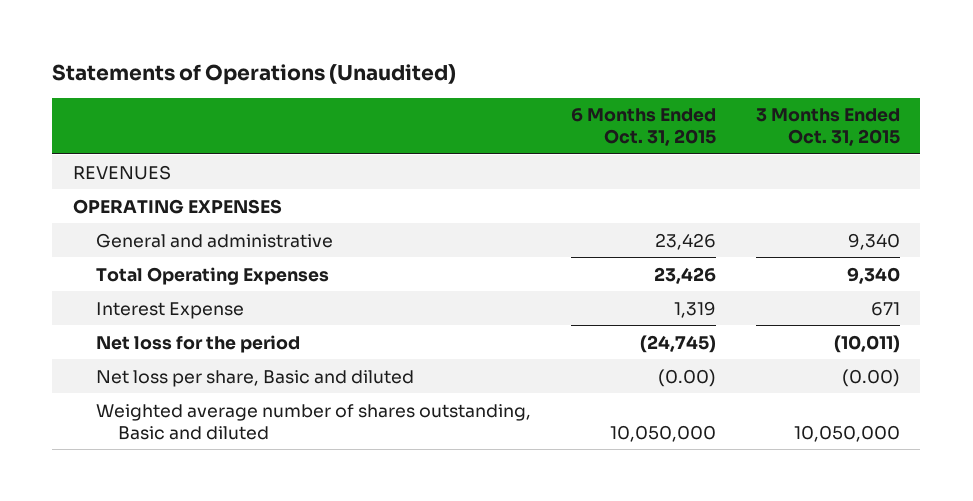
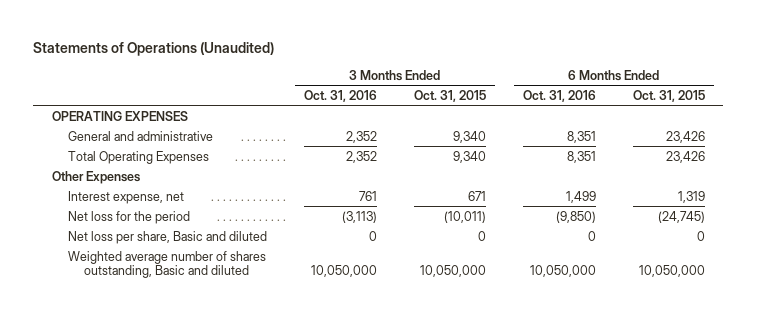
none -> [304,89,378,102] Oct. 31, 2016
none -> [522,89,596,102] Oct. 31, 2016
[72,164,171,180] REVENUES -> none
none -> [51,170,140,184] Other Expenses
[95,301,244,319] Interest Expense -> [68,190,185,204] Interest expense, net
[657,368,716,387] (0.00) -> [696,230,705,241] 0
[842,368,901,387] (0.00) -> [477,230,486,241] 0

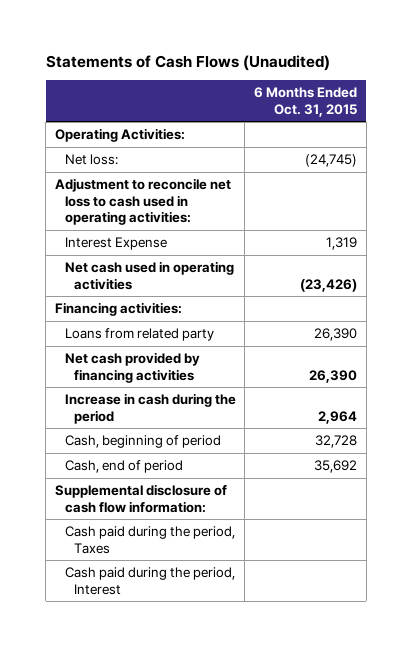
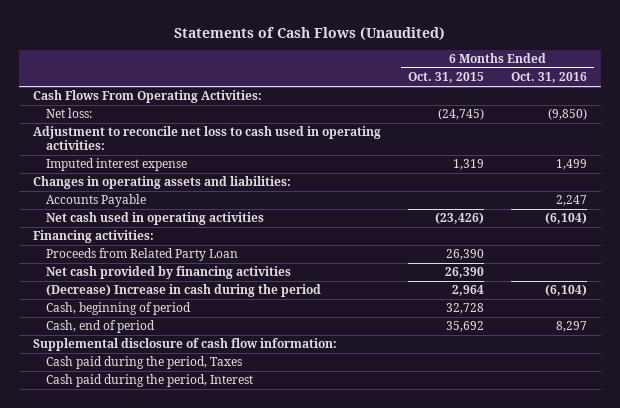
none -> [511,72,588,84] Oct. 31, 2016
[55,128,186,143] Operating Activities: -> [32,90,262,104] Cash Flows From Operating Activities:
[64,237,167,251] Interest Expense -> [45,158,187,172] Imputed interest expense
none -> [32,176,291,190] Changes in operating assets and liabilities:
none -> [45,194,146,208] Accounts Payable
[64,328,214,342] Loans from related party -> [45,248,238,262] Proceeds from Related Party Loan
[64,393,236,424] Increase in cash during the period -> [45,284,321,298] (Decrease) Increase in cash during the period

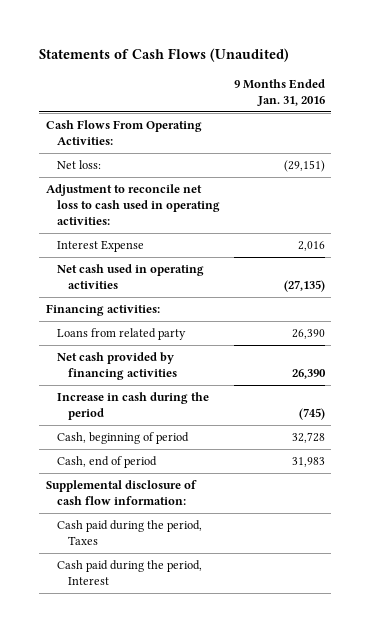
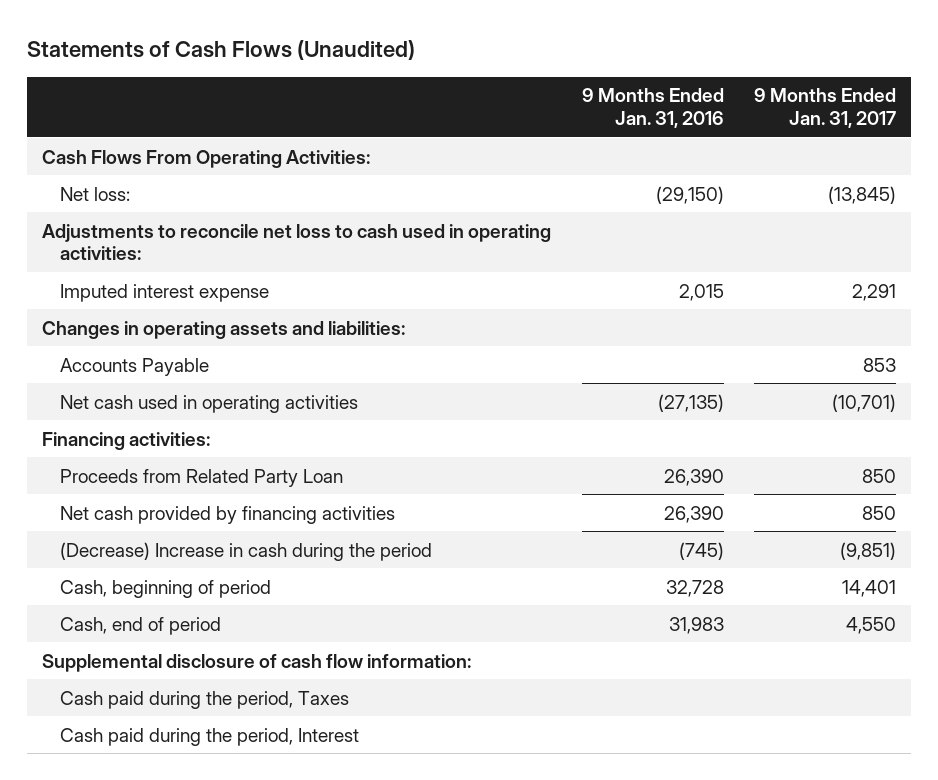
none -> [753,88,896,128] 9 Months Ended Jan. 31, 2017
[283,160,325,173] (29,151) -> [655,185,724,204] (29,150)
[45,184,220,226] Adjustment to reconcile net loss to cash used in operating activities: -> [42,223,552,261] Adjustments to reconcile net loss to cash used in operating activities:
[56,240,144,253] Interest Expense -> [59,283,269,302] Imputed interest expense
[297,241,325,252] 2,016 -> [678,283,724,301] 2,015
none -> [42,320,406,339] Changes in operating assets and liabilities:
none -> [59,357,209,376] Accounts Payable
[56,328,186,341] Loans from related party -> [59,468,343,487] Proceeds from Related Party Loan
[56,392,209,421] Increase in cash during the period -> [59,541,432,561] (Decrease) Increase in cash during the period

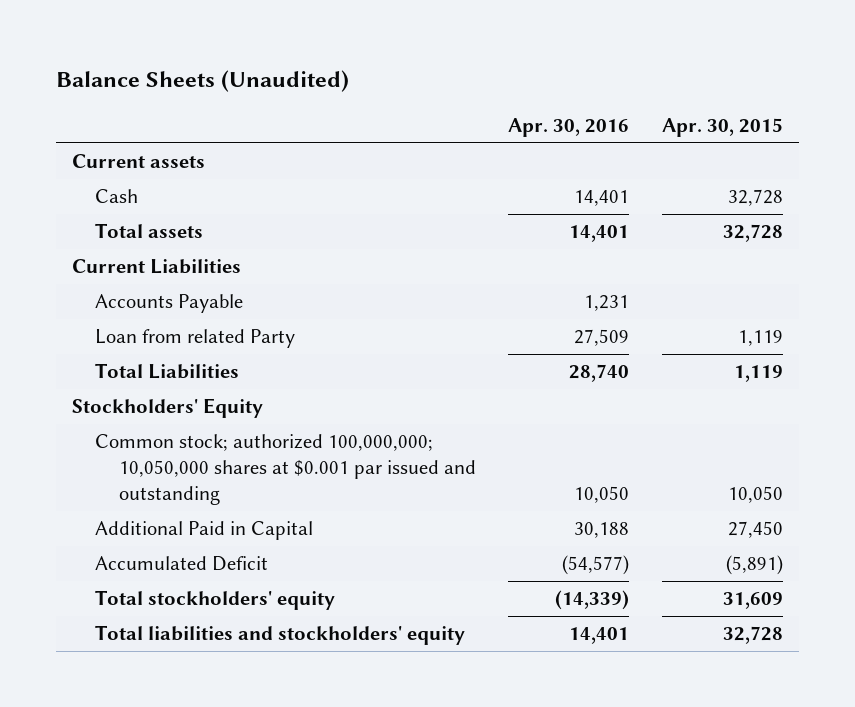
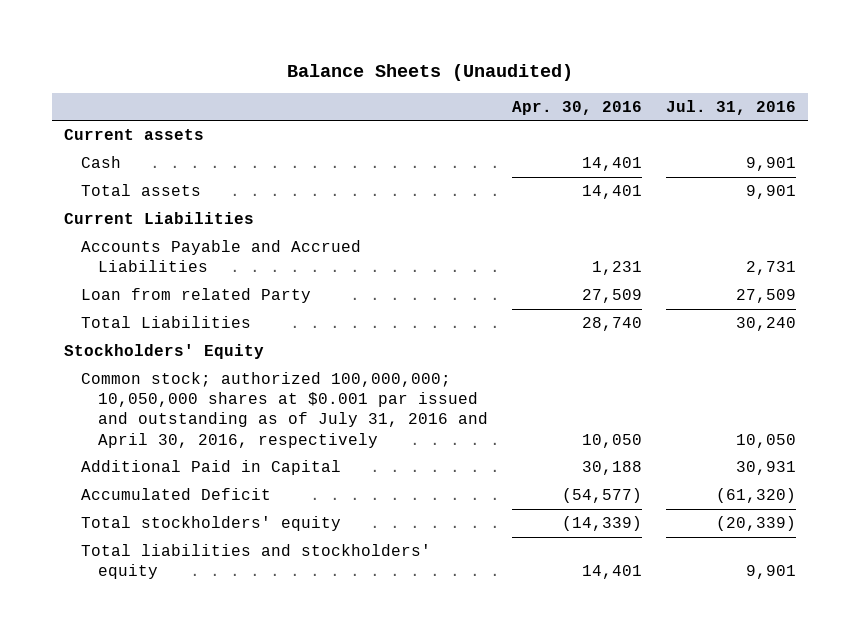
[661,117,783,137] Apr. 30, 2015 -> none
none -> [665,99,796,115] Jul. 31, 2016
[95,294,244,314] Accounts Payable -> [80,240,361,273] Accounts Payable and Accrued Liabilities
[95,434,476,506] Common stock; authorized 100,000,000; 10,050,000 shares at $0.001 par issued and outstanding -> [80,372,488,448] Common stock; authorized 100,000,000; 10,050,000 shares at $0.001 par issued and outstanding as of July 31, 2016 and April 30, 2016, respectively

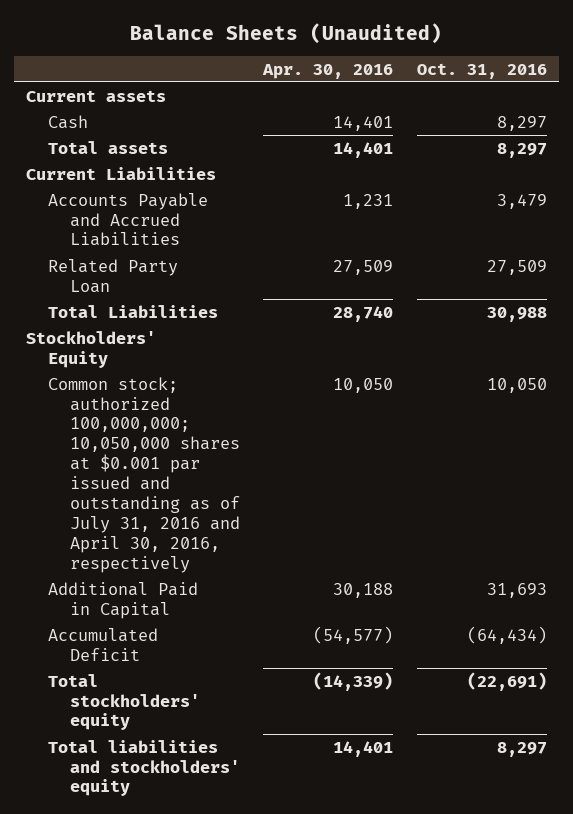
[665,99,796,115] Jul. 31, 2016 -> none
none -> [416,62,547,79] Oct. 31, 2016
[80,288,311,304] Loan from related Party -> [47,258,178,293] Related Party Loan

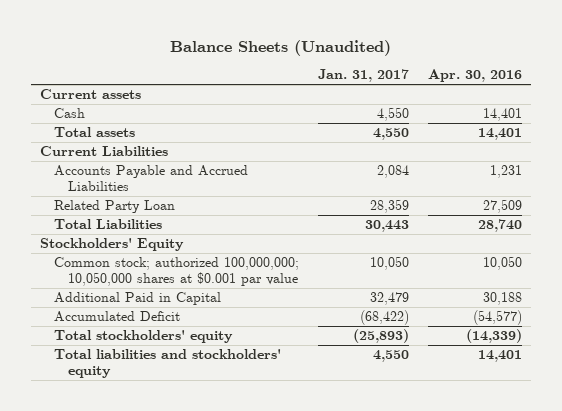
[416,62,547,79] Oct. 31, 2016 -> none
none -> [318,69,410,83] Jan. 31, 2017
[47,376,240,573] Common stock; authorized 100,000,000; 10,050,000 shares at $0.001 par issued and outstanding as of July 31, 2016 and April 30, 2016, respectively -> [54,257,300,287] Common stock; authorized 100,000,000; 10,050,000 shares at $0.001 par value

